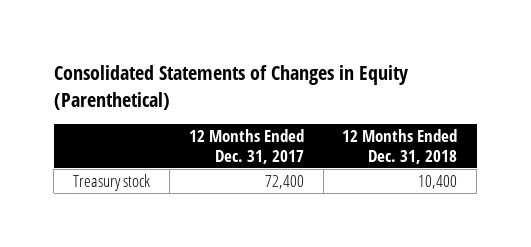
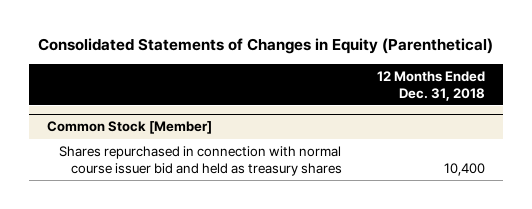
[188,128,304,164] 12 Months Ended Dec. 31, 2017 -> none
none -> [46,121,212,135] Common Stock [Member]
[73,174,151,192] Treasury stock -> [58,145,343,176] Shares repurchased in connection with normal course issuer bid and held as treasury shares

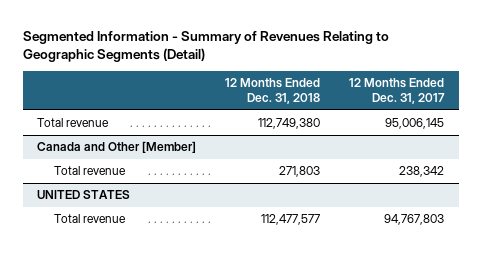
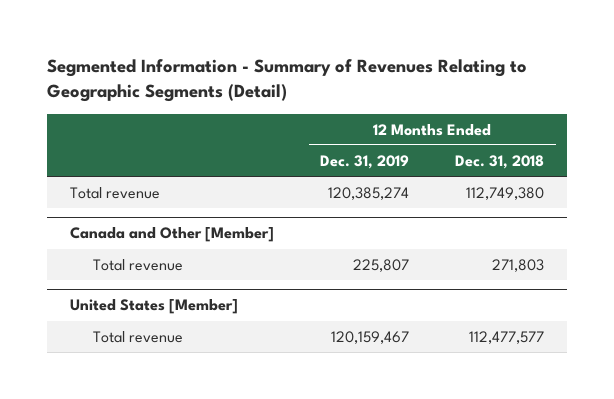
[349,78,446,105] 12 Months Ended Dec. 31, 2017 -> none
none -> [320,154,410,169] Dec. 31, 2019
[37,190,131,200] UNITED STATES -> [70,299,239,315] United States [Member]

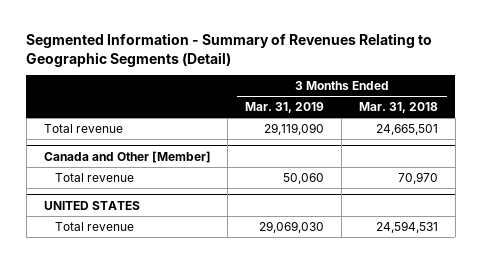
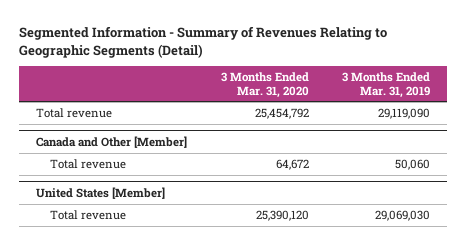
[358,102,438,114] Mar. 31, 2018 -> none
none -> [220,72,309,98] 3 Months Ended Mar. 31, 2020
[43,200,140,210] UNITED STATES -> [36,186,166,199] United States [Member]

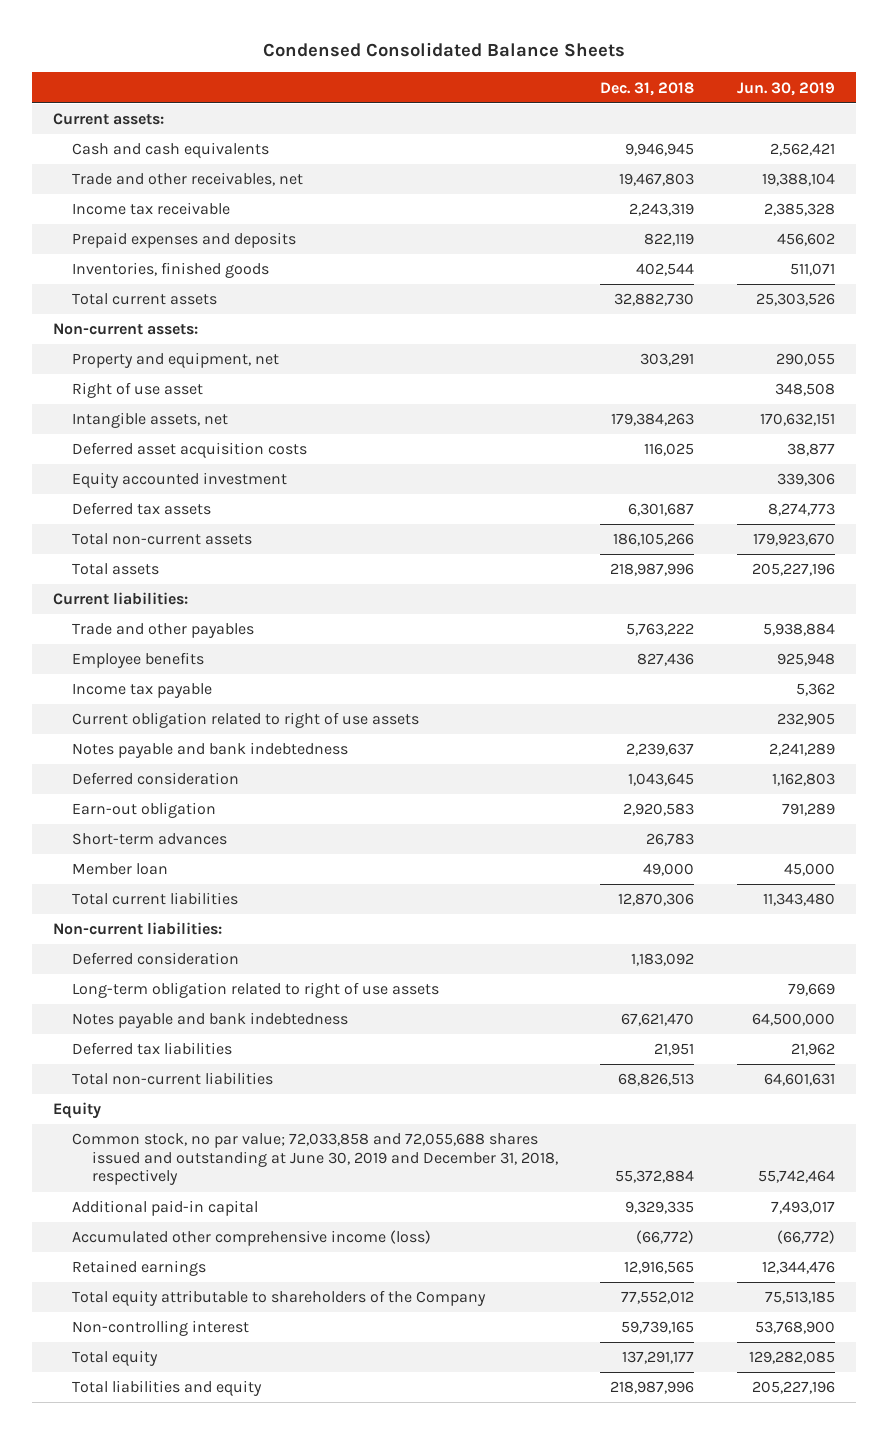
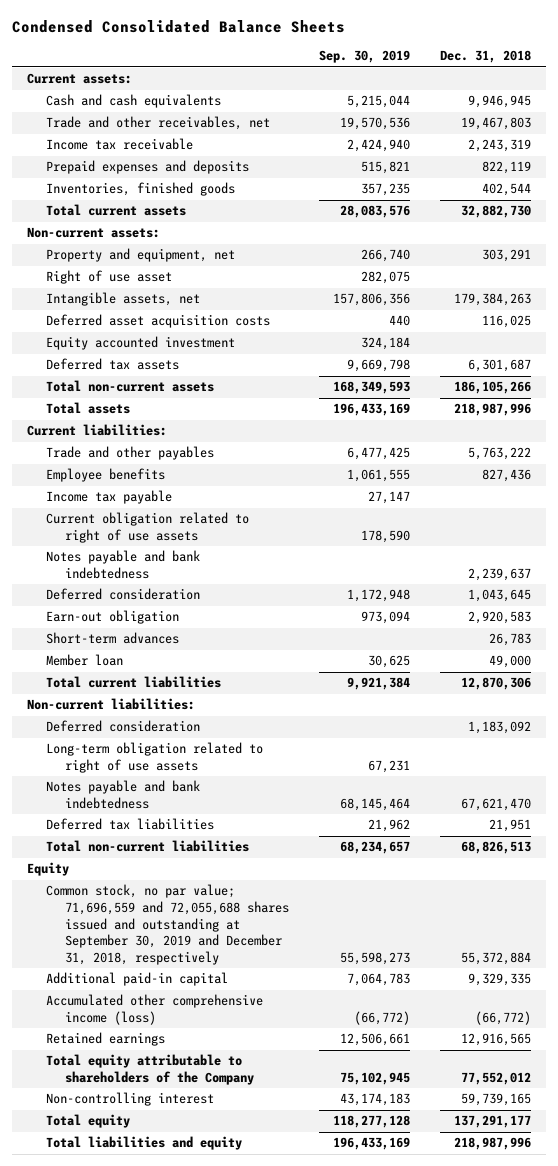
[736,81,835,96] Jun. 30, 2019 -> none
none -> [319,50,411,64] Sep. 30, 2019
[72,1133,558,1186] Common stock, no par value; 72,033,858 and 72,055,688 shares issued and outstanding at June 30, 2019 and December 31, 2018, respectively -> [46,884,290,966] Common stock, no par value; 71,696,559 and 72,055,688 shares issued and outstanding at September 30, 2019 and December 31, 2018, respectively

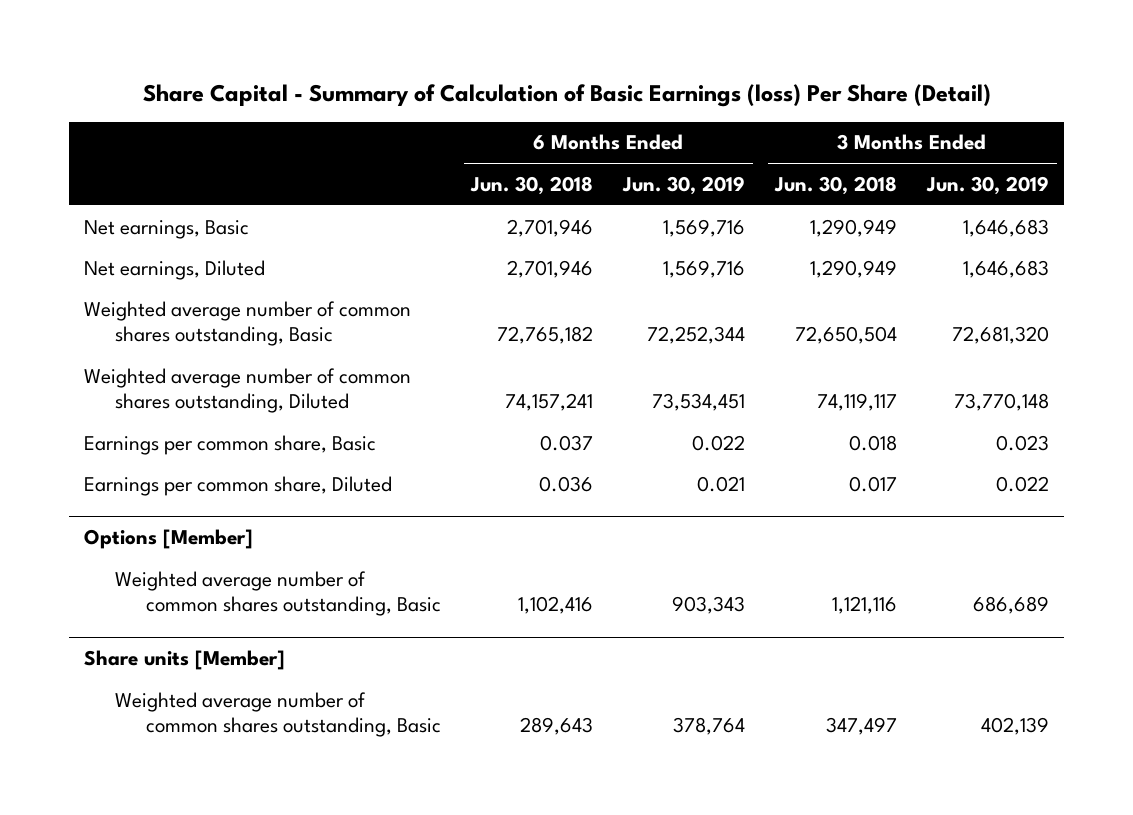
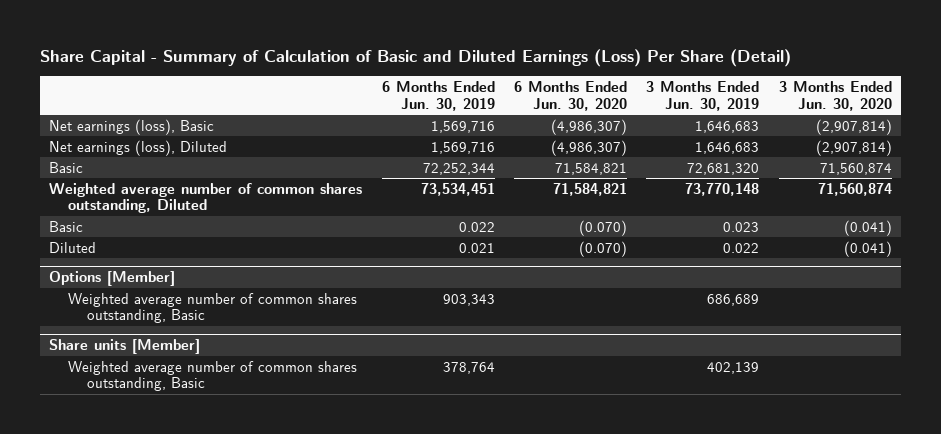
[142,84,991,108] Share Capital - Summary of Calculation of Basic Earnings (loss) Per Share (Detail) -> [39,49,791,68] Share Capital - Summary of Calculation of Basic and Diluted Earnings (Loss) Per Share (Detail)
[470,175,594,195] Jun. 30, 2018 -> none
[774,175,898,195] Jun. 30, 2018 -> none
none -> [513,81,627,111] 6 Months Ended Jun. 30, 2020
none -> [778,81,892,111] 3 Months Ended Jun. 30, 2020
[83,219,249,239] Net earnings, Basic -> [49,118,215,135] Net earnings (loss), Basic
[83,259,265,280] Net earnings, Diluted -> [49,139,228,156] Net earnings (loss), Diluted
[83,300,411,346] Weighted average number of common shares outstanding, Basic -> [49,161,84,173] Basic
[83,434,376,455] Earnings per common share, Basic -> [49,220,84,232] Basic
[83,475,392,496] Earnings per common share, Diluted -> [49,241,97,253] Diluted

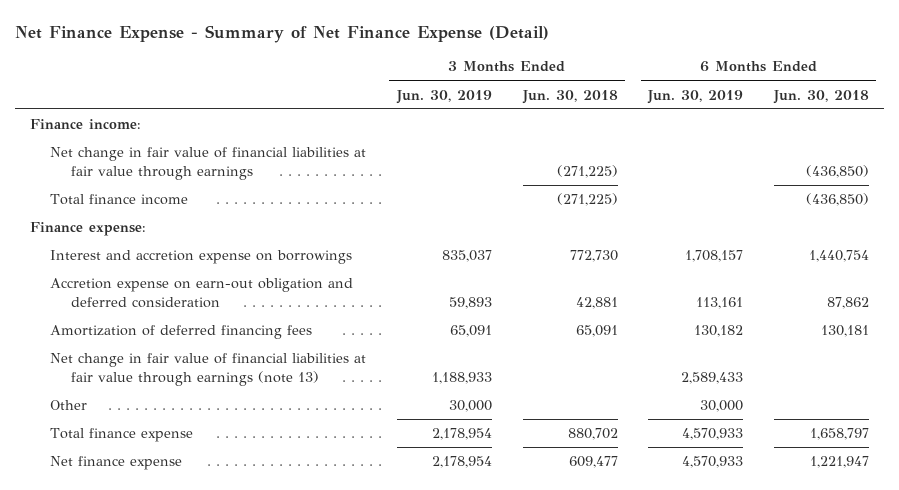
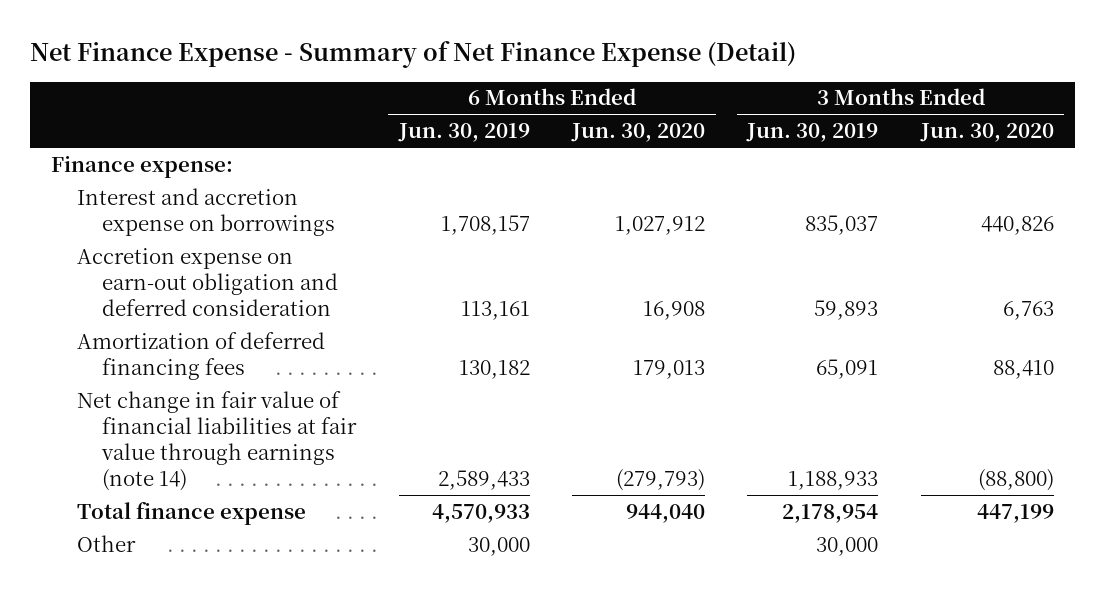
[521,89,618,104] Jun. 30, 2018 -> none
[772,89,869,104] Jun. 30, 2018 -> none
none -> [571,123,706,143] Jun. 30, 2020
none -> [919,123,1054,143] Jun. 30, 2020
[30,119,142,130] Finance income: -> none
[50,147,367,181] Net change in fair value of financial liabilities at fair value through earnings -> none
[50,194,189,206] Total finance income -> none
[50,353,367,387] Net change in fair value of financial liabilities at fair value through earnings (note 13) -> [76,390,358,492] Net change in fair value of financial liabilities at fair value through earnings (note 14)
[50,456,183,471] Net finance expense -> none
[50,400,88,411] Other -> [76,534,136,552] Other

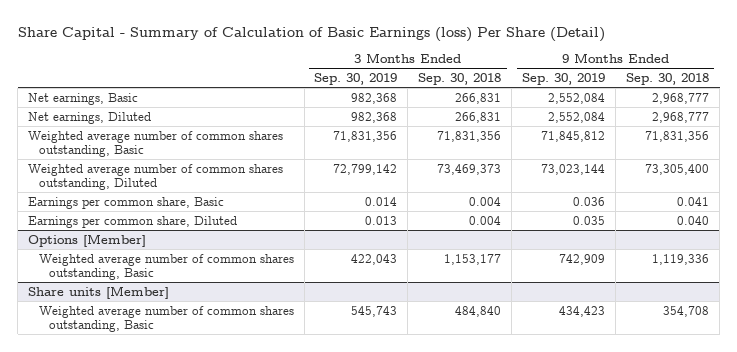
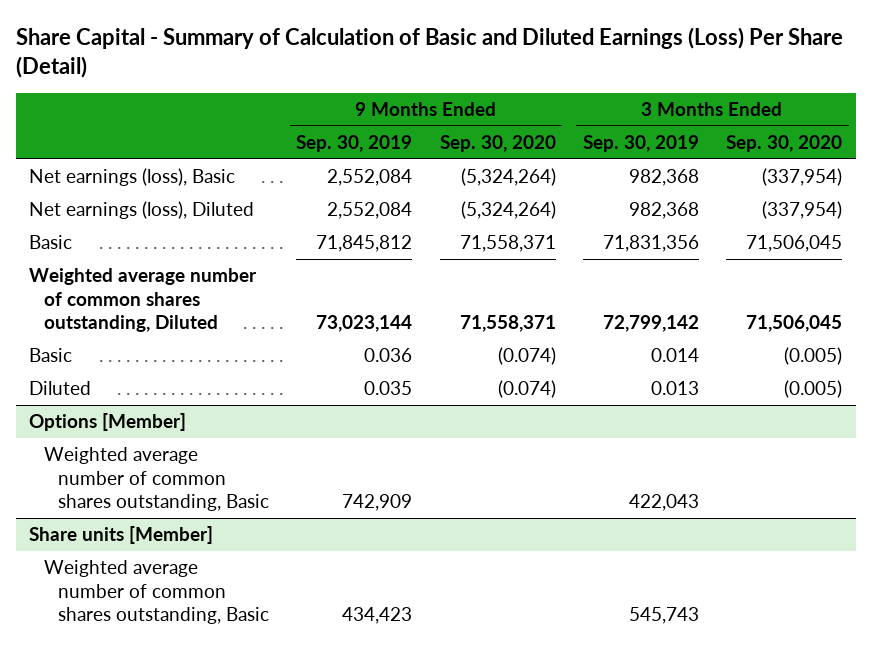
[17,26,605,42] Share Capital - Summary of Calculation of Basic Earnings (loss) Per Share (Detail) -> [15,26,843,79] Share Capital - Summary of Calculation of Basic and Diluted Earnings (Loss) Per Share (Detail)
[418,72,502,85] Sep. 30, 2018 -> none
[626,72,710,85] Sep. 30, 2018 -> none
none -> [439,135,556,153] Sep. 30, 2020
none -> [725,135,842,153] Sep. 30, 2020
[28,92,139,105] Net earnings, Basic -> [29,168,236,187] Net earnings (loss), Basic
[28,111,152,124] Net earnings, Diluted -> [29,201,255,220] Net earnings (loss), Diluted
[28,130,284,157] Weighted average number of common shares outstanding, Basic -> [29,235,73,250] Basic
[28,196,225,209] Earnings per common share, Basic -> [29,348,73,363] Basic
[28,215,238,228] Earnings per common share, Diluted -> [29,381,92,396] Diluted

